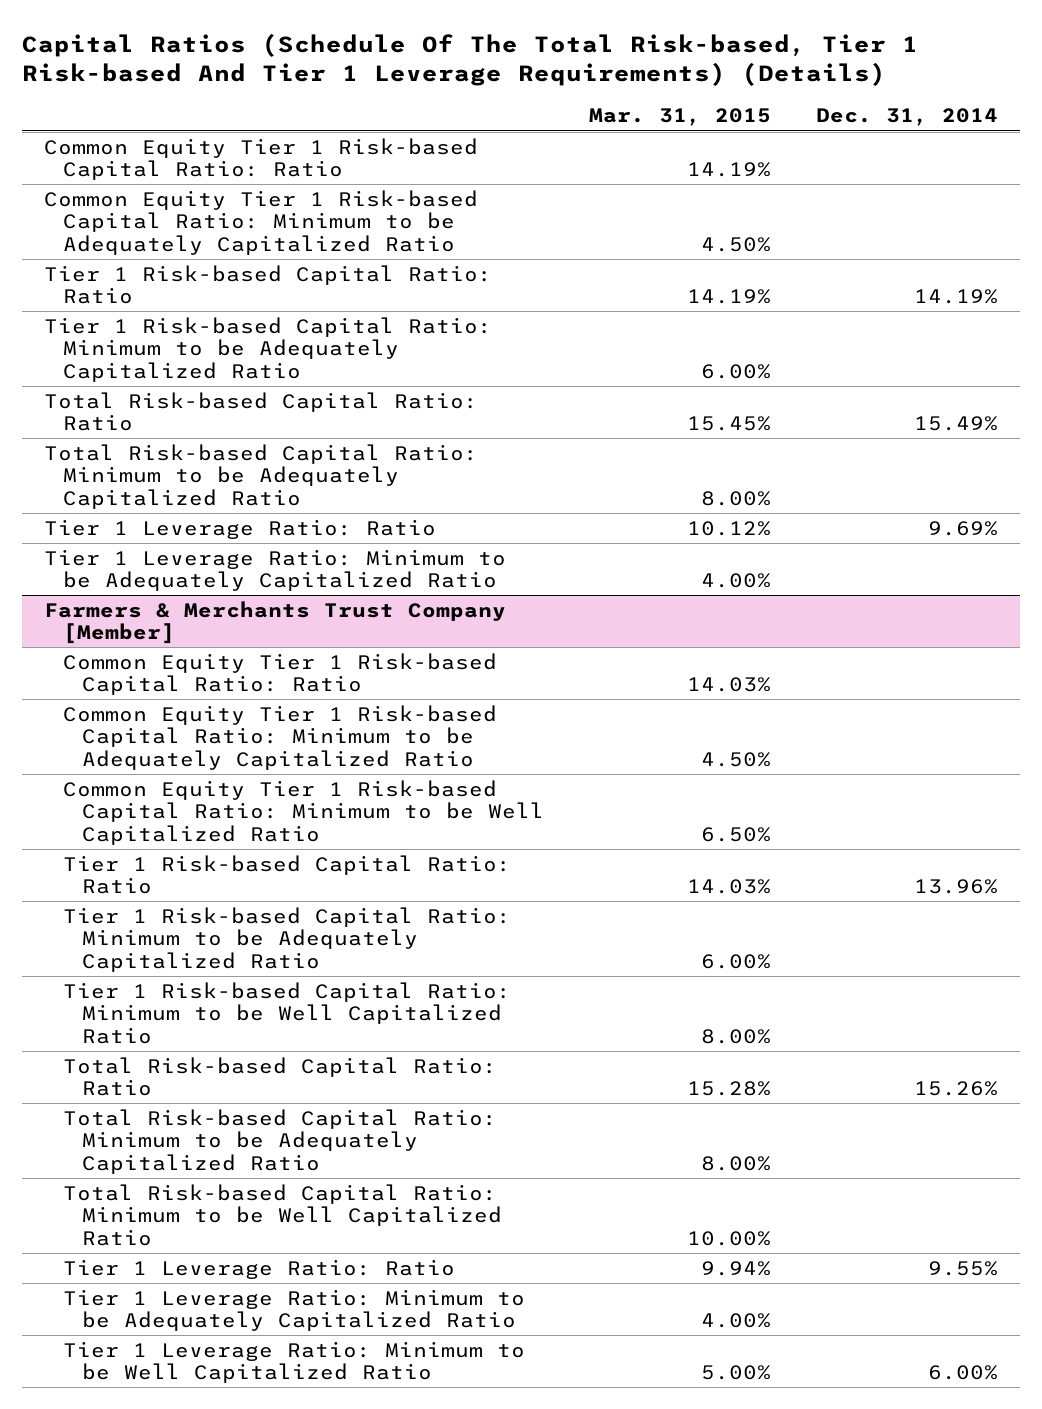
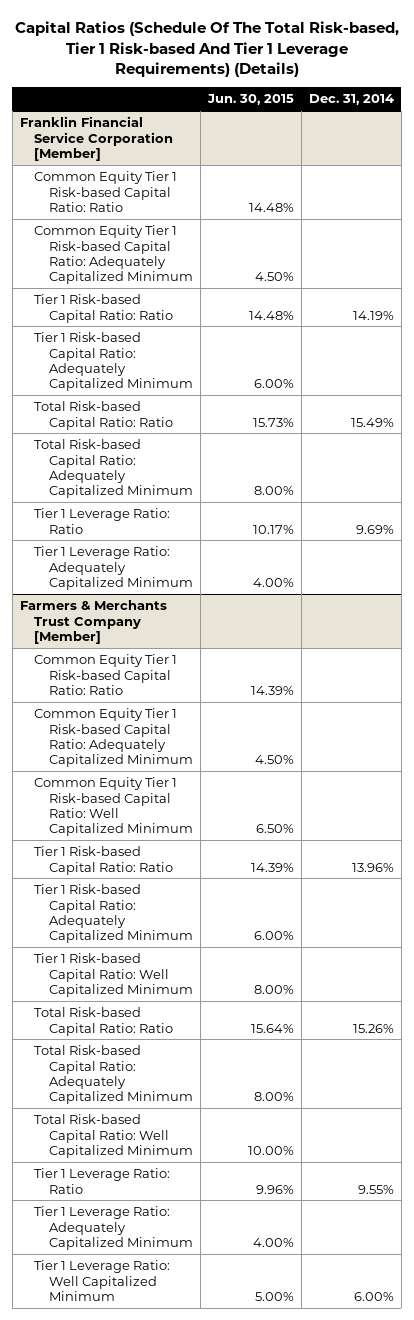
[588,108,771,127] Mar. 31, 2015 -> none
none -> [206,94,294,106] Jun. 30, 2015
none -> [19,116,174,161] Franklin Financial Service Corporation [Member]
[44,189,479,255] Common Equity Tier 1 Risk-based Capital Ratio: Minimum to be Adequately Capitalized Ratio -> [34,225,193,285] Common Equity Tier 1 Risk-based Capital Ratio: Adequately Capitalized Minimum
[44,316,493,382] Tier 1 Risk-based Capital Ratio: Minimum to be Adequately Capitalized Ratio -> [34,332,193,392] Tier 1 Risk-based Capital Ratio: Adequately Capitalized Minimum
[44,443,479,509] Total Risk-based Capital Ratio: Minimum to be Adequately Capitalized Ratio -> [34,439,193,499] Total Risk-based Capital Ratio: Adequately Capitalized Minimum
[44,548,507,592] Tier 1 Leverage Ratio: Minimum to be Adequately Capitalized Ratio -> [34,546,193,590] Tier 1 Leverage Ratio: Adequately Capitalized Minimum
[62,704,497,770] Common Equity Tier 1 Risk-based Capital Ratio: Minimum to be Adequately Capitalized Ratio -> [34,708,193,768] Common Equity Tier 1 Risk-based Capital Ratio: Adequately Capitalized Minimum
[62,779,544,845] Common Equity Tier 1 Risk-based Capital Ratio: Minimum to be Well Capitalized Ratio -> [34,777,193,837] Common Equity Tier 1 Risk-based Capital Ratio: Well Capitalized Minimum
[62,906,511,972] Tier 1 Risk-based Capital Ratio: Minimum to be Adequately Capitalized Ratio -> [34,884,193,944] Tier 1 Risk-based Capital Ratio: Adequately Capitalized Minimum
[62,981,511,1044] Tier 1 Risk-based Capital Ratio: Minimum to be Well Capitalized Ratio -> [34,953,193,997] Tier 1 Risk-based Capital Ratio: Well Capitalized Minimum
[62,1108,497,1174] Total Risk-based Capital Ratio: Minimum to be Adequately Capitalized Ratio -> [34,1045,193,1105] Total Risk-based Capital Ratio: Adequately Capitalized Minimum
[62,1183,502,1246] Total Risk-based Capital Ratio: Minimum to be Well Capitalized Ratio -> [34,1114,193,1158] Total Risk-based Capital Ratio: Well Capitalized Minimum
[62,1288,525,1332] Tier 1 Leverage Ratio: Minimum to be Adequately Capitalized Ratio -> [34,1206,193,1250] Tier 1 Leverage Ratio: Adequately Capitalized Minimum
[62,1340,525,1384] Tier 1 Leverage Ratio: Minimum to be Well Capitalized Ratio -> [34,1260,171,1301] Tier 1 Leverage Ratio: Well Capitalized Minimum

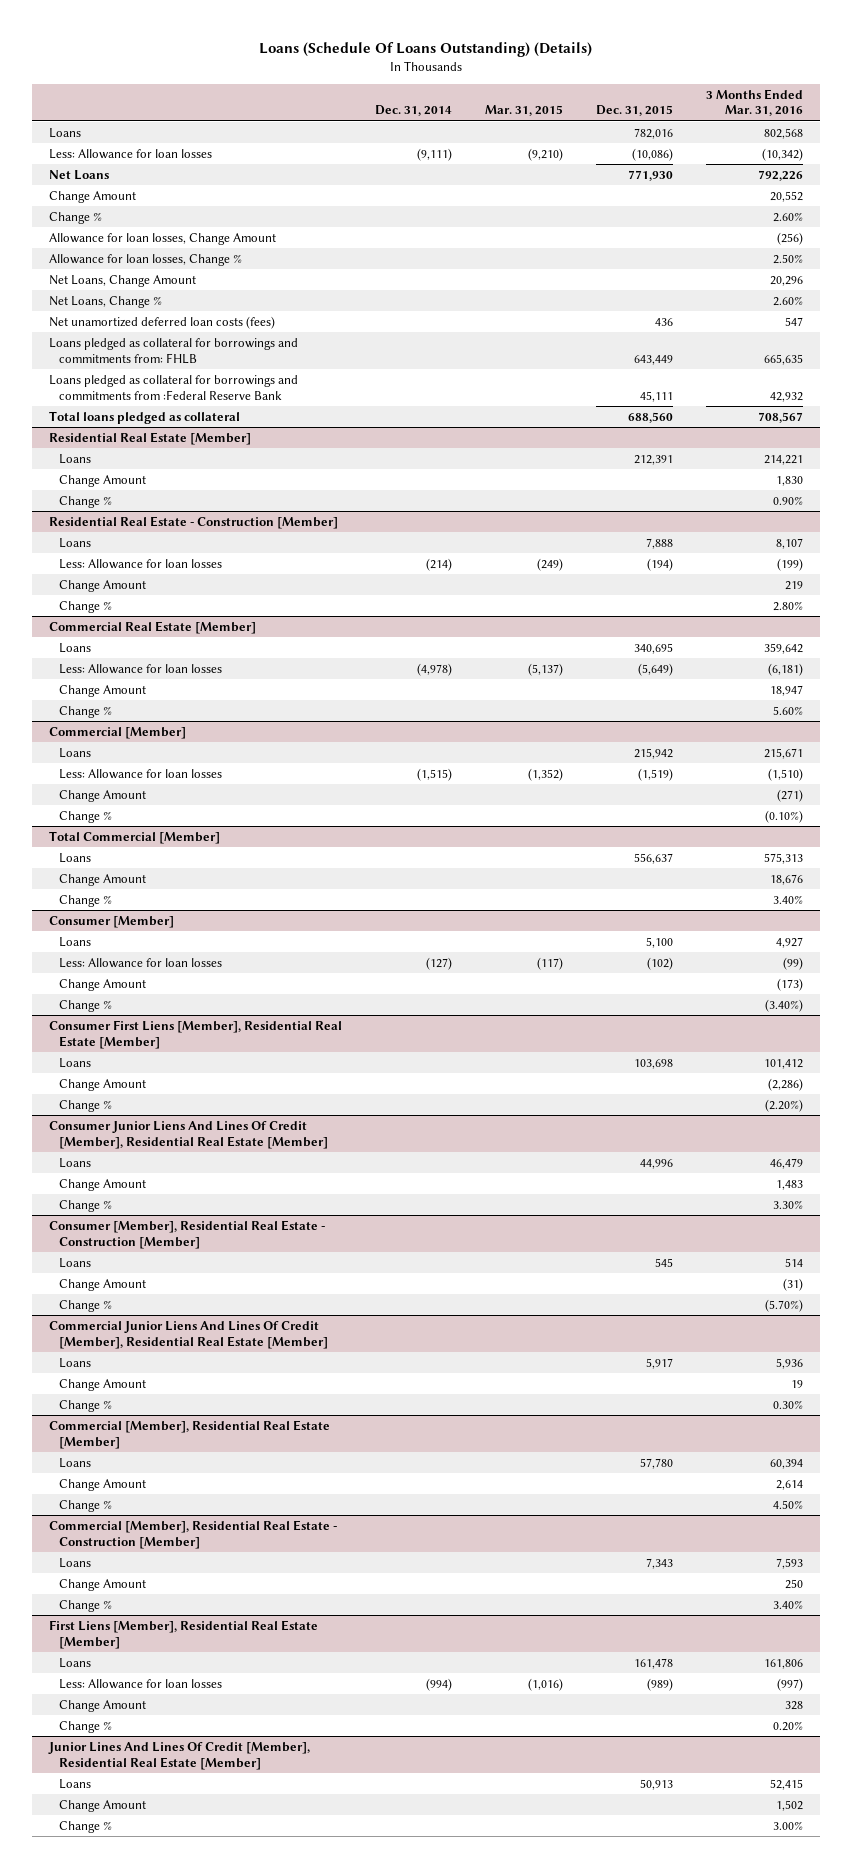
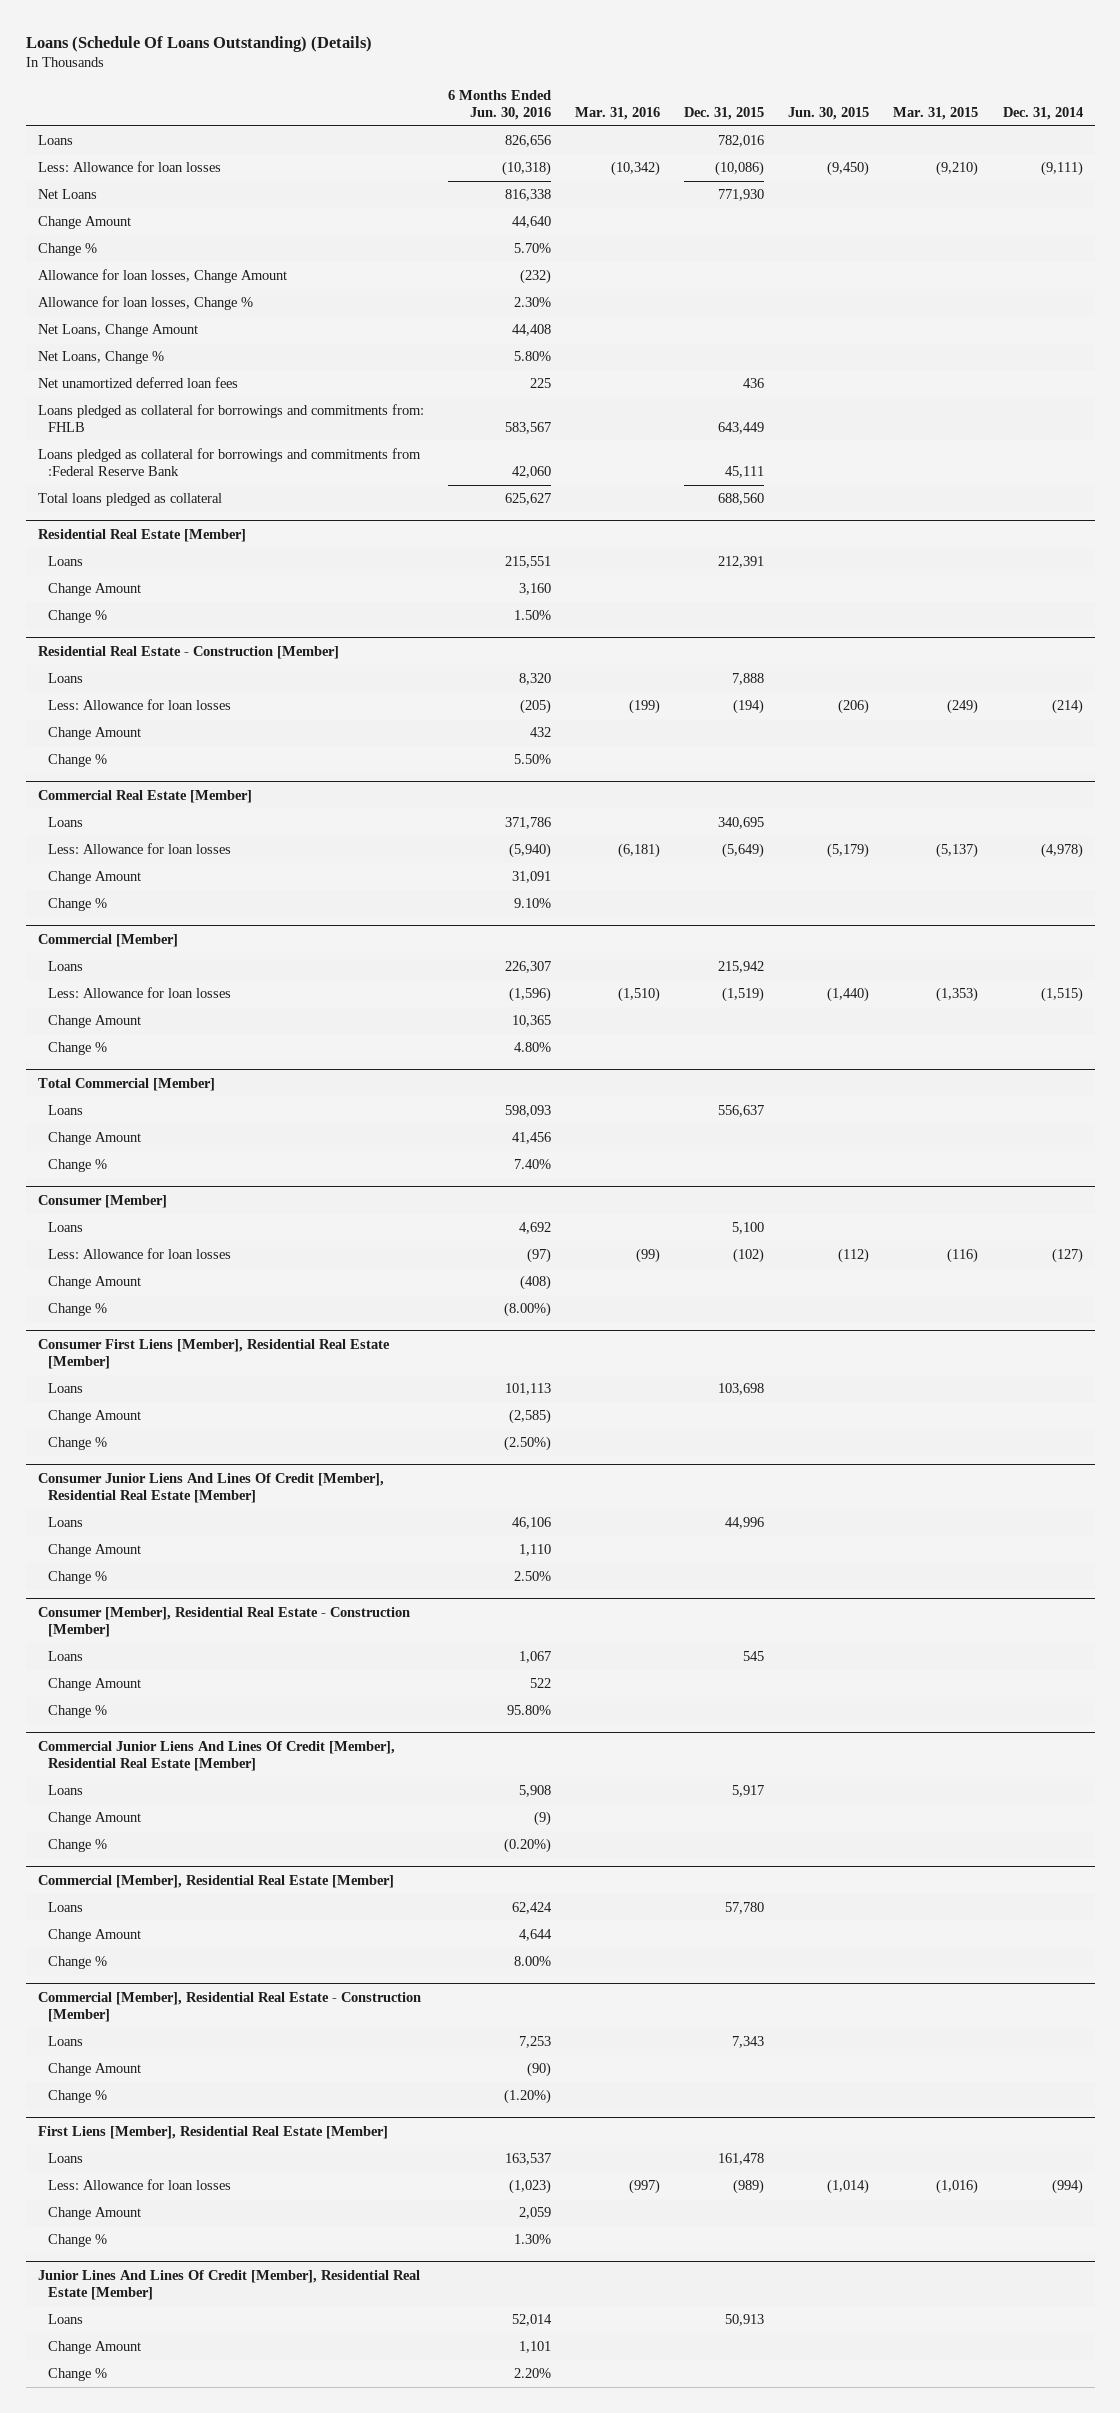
[706,88,804,117] 3 Months Ended Mar. 31, 2016 -> none
none -> [447,89,551,121] 6 Months Ended Jun. 30, 2016
none -> [575,107,661,121] Mar. 31, 2016
none -> [788,107,870,121] Jun. 30, 2015
[48,315,275,329] Net unamortized deferred loan costs (fees) -> [37,377,238,389] Net unamortized deferred loan fees
[527,767,563,781] (1,352) -> [936,987,979,1003] (1,353)
[536,956,563,970] (117) -> [947,1248,979,1264] (116)

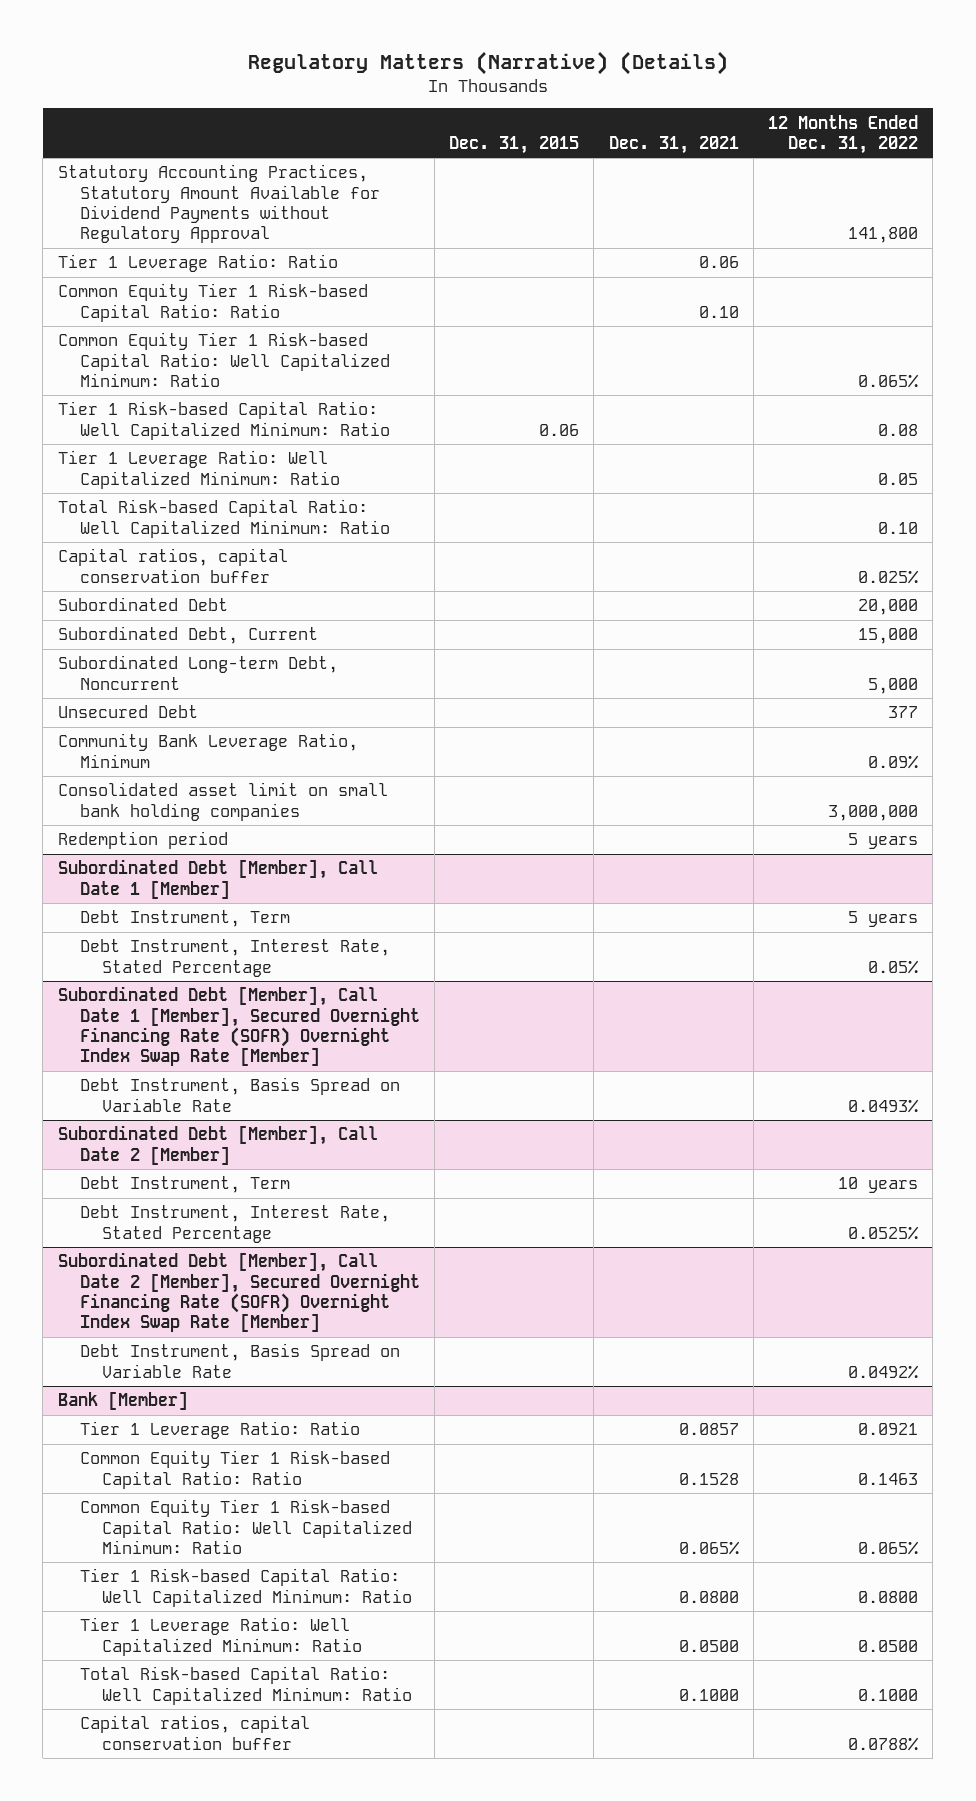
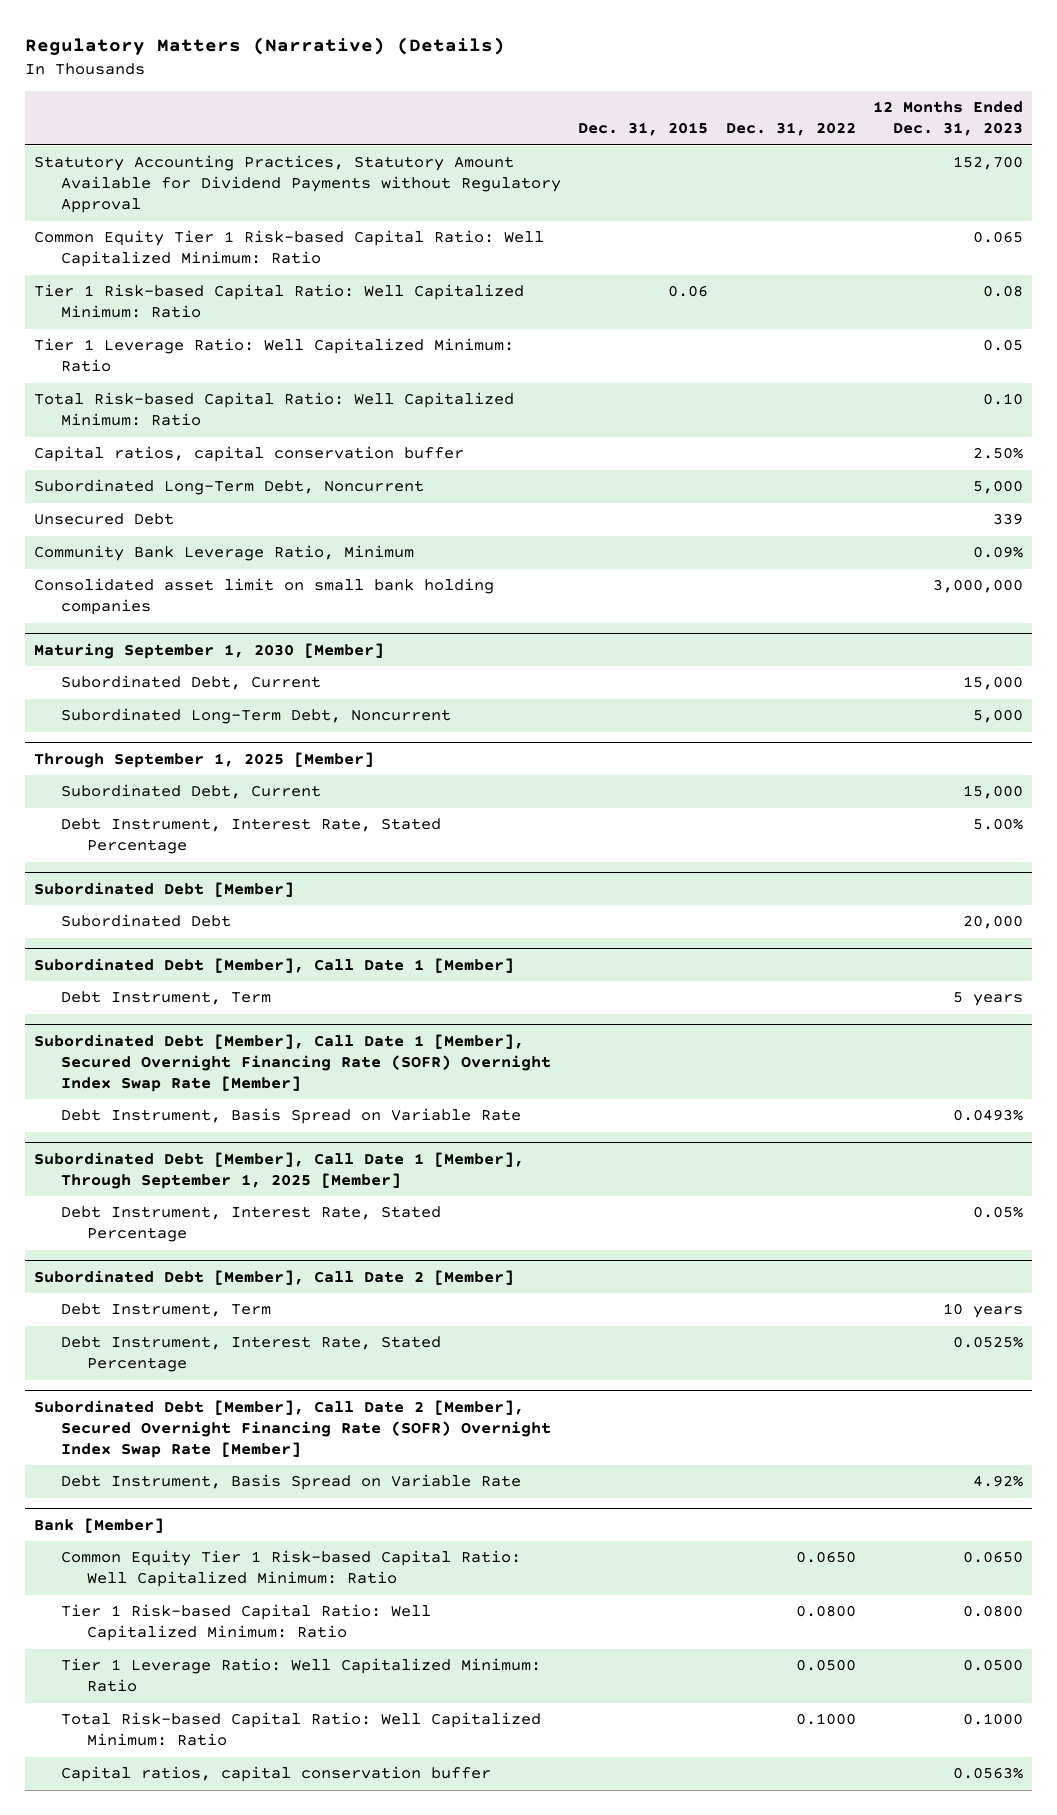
[608,135,739,154] Dec. 31, 2021 -> none
[767,114,918,154] 12 Months Ended Dec. 31, 2022 -> none
none -> [725,122,856,137] Dec. 31, 2022
none -> [873,101,1024,137] 12 Months Ended Dec. 31, 2023
[57,254,338,273] Tier 1 Leverage Ratio: Ratio -> none
[57,283,368,322] Common Equity Tier 1 Risk-based Capital Ratio: Ratio -> none
[57,597,228,612] Subordinated Debt -> none
[57,626,318,645] Subordinated Debt, Current -> none
[57,655,338,690] Subordinated Long-term Debt, Noncurrent -> [33,479,424,496] Subordinated Long-Term Debt, Noncurrent
[57,831,228,850] Redemption period -> none
none -> [33,642,384,659] Maturing September 1, 2030 [Member]
none -> [60,675,321,691] Subordinated Debt, Current
none -> [60,708,451,725] Subordinated Long-Term Debt, Noncurrent
none -> [33,751,374,768] Through September 1, 2025 [Member]
none -> [60,784,321,800] Subordinated Debt, Current
none -> [60,818,441,855] Debt Instrument, Interest Rate, Stated Percentage
none -> [33,881,294,897] Subordinated Debt [Member]
none -> [60,914,231,928] Subordinated Debt
[79,939,390,977] Debt Instrument, Interest Rate, Stated Percentage -> none
none -> [33,1151,524,1189] Subordinated Debt [Member], Call Date 1 [Member], Through September 1, 2025 [Member]
none -> [60,1206,441,1243] Debt Instrument, Interest Rate, Stated Percentage
[79,1421,360,1440] Tier 1 Leverage Ratio: Ratio -> none
[79,1450,390,1489] Common Equity Tier 1 Risk-based Capital Ratio: Ratio -> none

